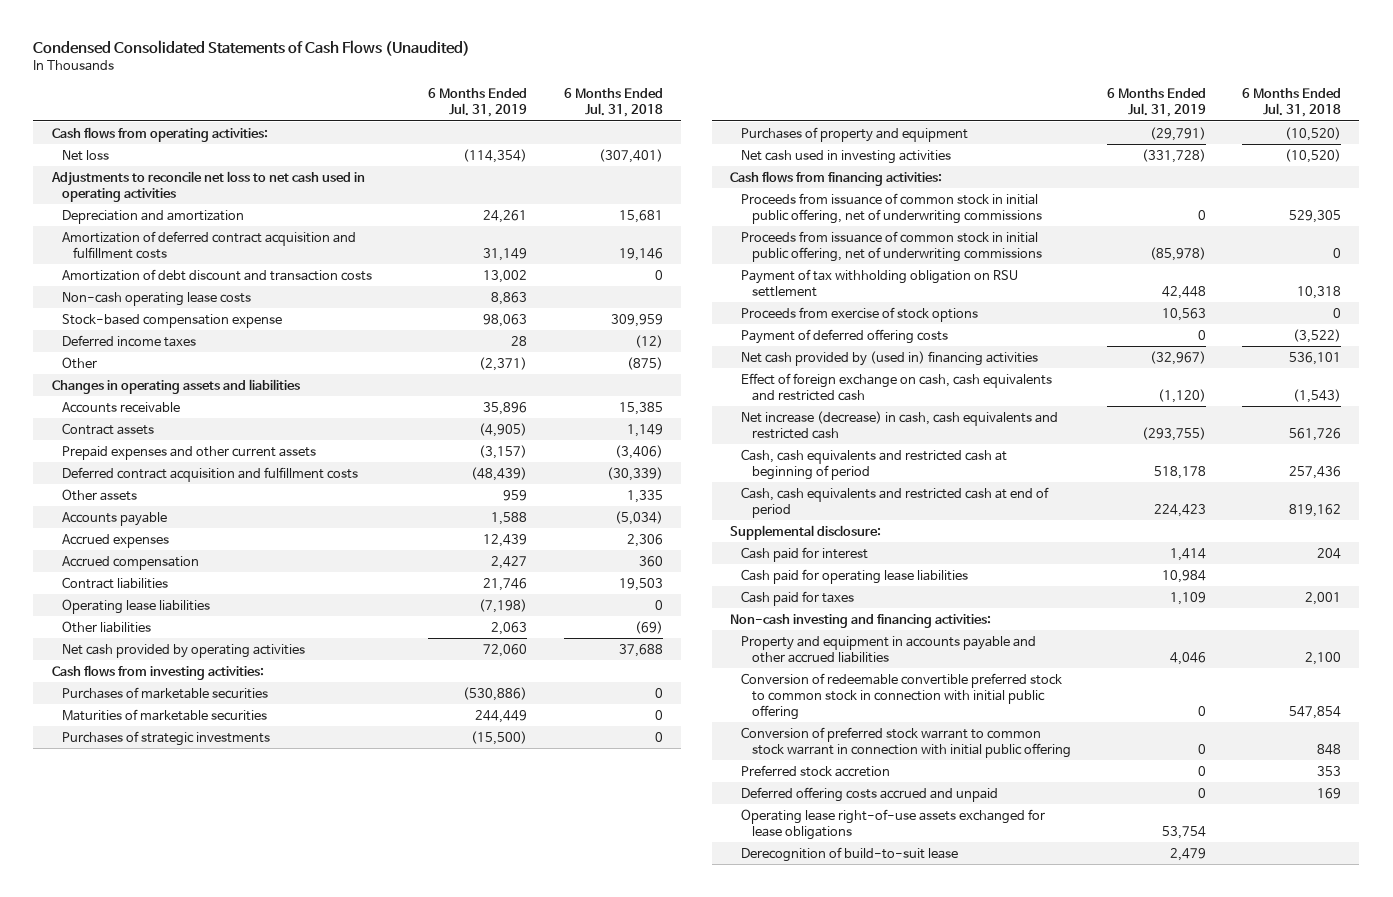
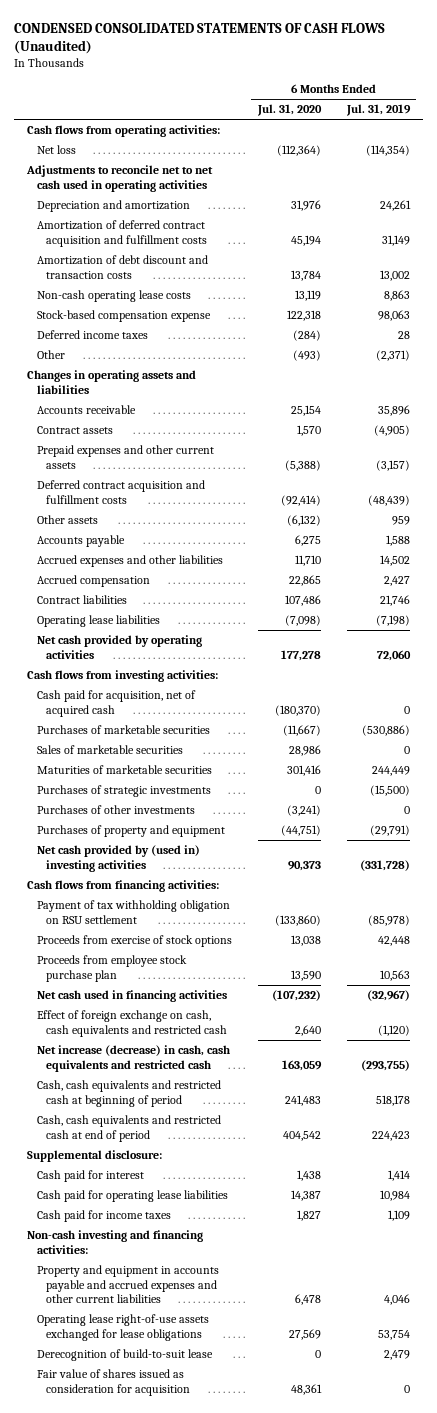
[33,39,471,56] Condensed Consolidated Statements of Cash Flows (Unaudited) -> [14,22,386,55] CONDENSED CONSOLIDATED STATEMENTS OF CASH FLOWS (Unaudited)
[563,88,663,118] 6 Months Ended Jul. 31, 2018 -> none
none -> [256,104,322,117] Jul. 31, 2020
[50,170,365,202] Adjustments to reconcile net loss to net cash used in operating activities -> [26,165,214,192] Adjustments to reconcile net to net cash used in operating activities
[62,533,170,548] Accrued expenses -> [36,555,223,568] Accrued expenses and other liabilities
[483,533,528,547] 12,439 -> [379,555,410,567] 14,502
[62,620,152,633] Other liabilities -> none
none -> [36,690,196,717] Cash paid for acquisition, net of acquired cash
none -> [36,745,183,755] Sales of marketable securities
none -> [36,805,195,815] Purchases of other investments
[740,149,951,164] Net cash used in investing activities -> [36,845,200,872] Net cash provided by (used in) investing activities
[740,192,1042,224] Proceeds from issuance of common stock in initial public offering, net of underwriting commissions -> none
[740,328,948,344] Payment of deferred offering costs -> none
[740,230,1042,262] Proceeds from issuance of common stock in initial public offering, net of underwriting commissions -> [36,900,230,924] Payment of tax withholding obligation on RSU settlement
[740,268,1018,297] Payment of tax withholding obligation on RSU settlement -> [36,935,232,948] Proceeds from exercise of stock options
[740,306,978,322] Proceeds from exercise of stock options -> [36,955,187,982] Proceeds from employee stock purchase plan
[740,350,1038,366] Net cash provided by (used in) financing activities -> [36,990,227,1003] Net cash used in financing activities
[740,590,854,606] Cash paid for taxes -> [36,1210,171,1223] Cash paid for income taxes
[740,672,1062,720] Conversion of redeemable convertible preferred stock to common stock in connection with initial public offering -> none
[740,726,1071,758] Conversion of preferred stock warrant to common stock warrant in connection with initial public offering -> none
[740,764,890,777] Preferred stock accretion -> none
[740,786,998,802] Deferred offering costs accrued and unpaid -> none
[740,635,1036,663] Property and equipment in accounts payable and other accrued liabilities -> [36,1265,219,1304] Property and equipment in accounts payable and accrued expenses and other current liabilities
none -> [36,1369,190,1396] Fair value of shares issued as consideration for acquisition

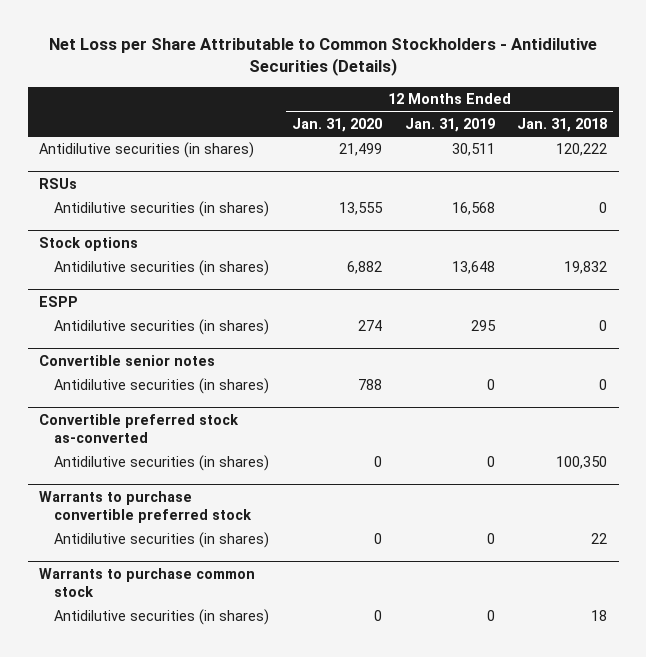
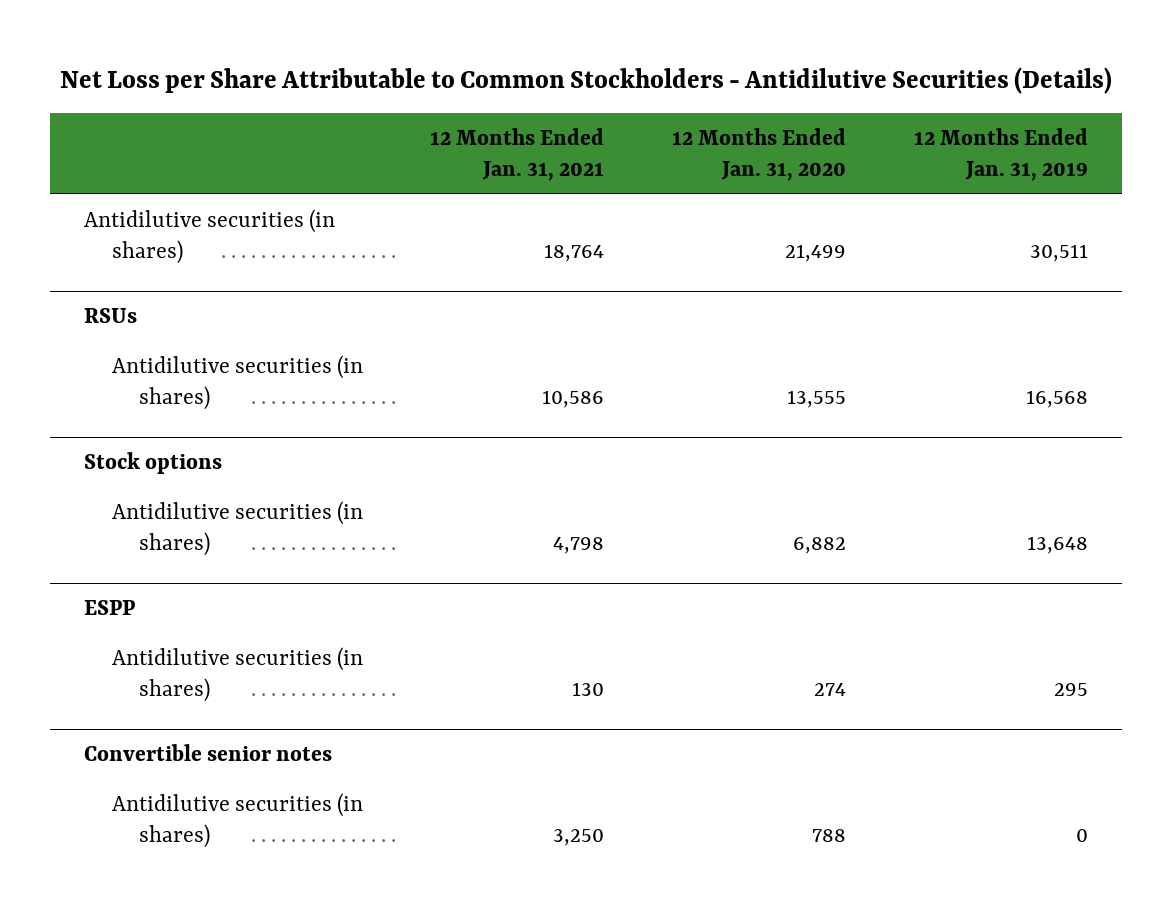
[517,117,608,132] Jan. 31, 2018 -> none
none -> [430,128,605,181] 12 Months Ended Jan. 31, 2021
[39,413,240,444] Convertible preferred stock as-converted -> none
[54,455,270,472] Antidilutive securities (in shares) -> none
[39,490,253,524] Warrants to purchase convertible preferred stock -> none
[54,532,270,549] Antidilutive securities (in shares) -> none
[39,567,256,598] Warrants to purchase common stock -> none
[54,609,270,626] Antidilutive securities (in shares) -> none

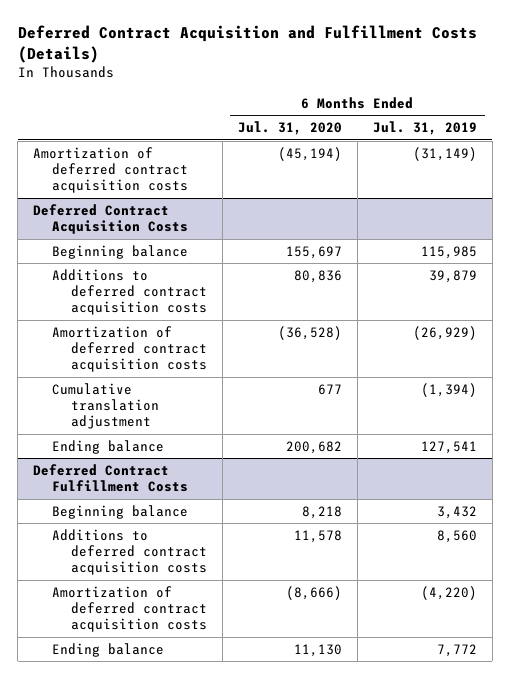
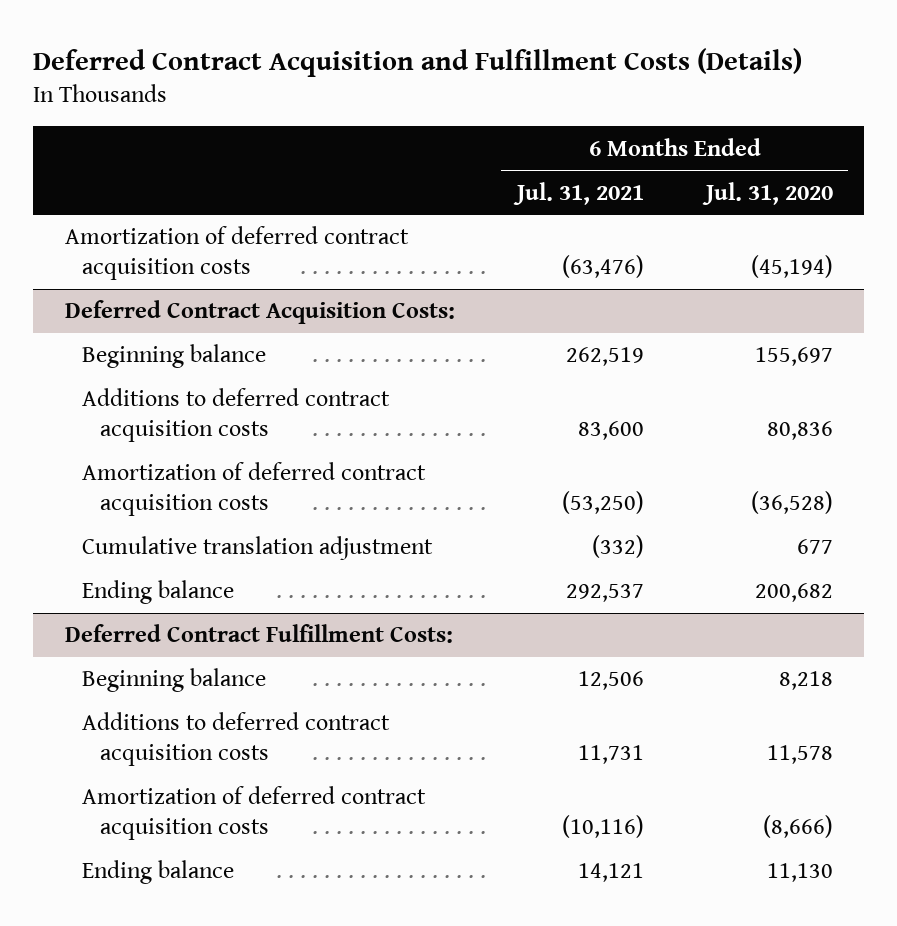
[372,121,477,136] Jul. 31, 2019 -> none
none -> [512,181,644,205] Jul. 31, 2021
[33,203,188,235] Deferred Contract Acquisition Costs -> [64,300,455,325] Deferred Contract Acquisition Costs:
[33,463,188,493] Deferred Contract Fulfillment Costs -> [64,624,453,644] Deferred Contract Fulfillment Costs:

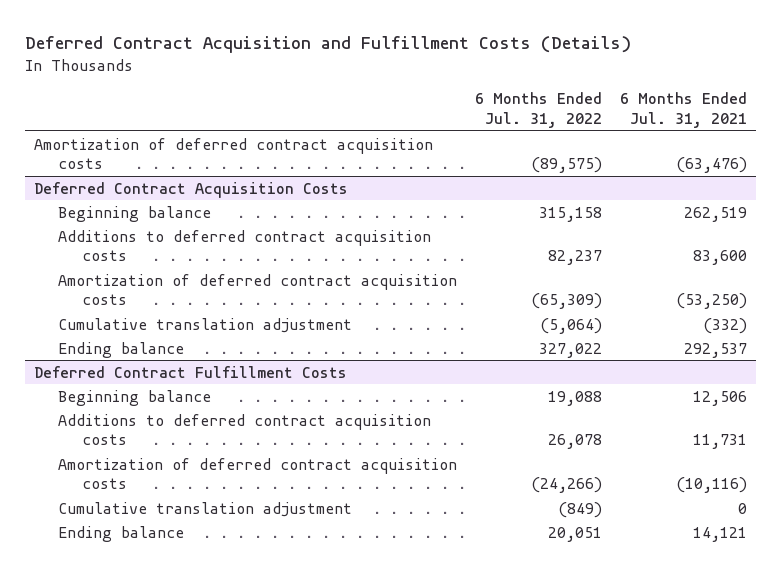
[701,181,833,205] Jul. 31, 2020 -> none
none -> [474,92,602,128] 6 Months Ended Jul. 31, 2022
[64,300,455,325] Deferred Contract Acquisition Costs: -> [33,181,348,198] Deferred Contract Acquisition Costs
[64,624,453,644] Deferred Contract Fulfillment Costs: -> [33,365,347,378] Deferred Contract Fulfillment Costs
none -> [57,501,352,517] Cumulative translation adjustment

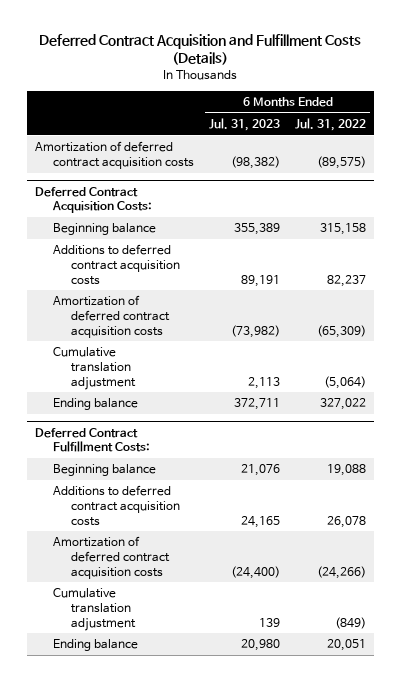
[619,92,747,128] 6 Months Ended Jul. 31, 2021 -> none
none -> [209,118,281,132] Jul. 31, 2023
[33,181,348,198] Deferred Contract Acquisition Costs -> [34,186,152,214] Deferred Contract Acquisition Costs:
[33,365,347,378] Deferred Contract Fulfillment Costs -> [34,427,150,453] Deferred Contract Fulfillment Costs:

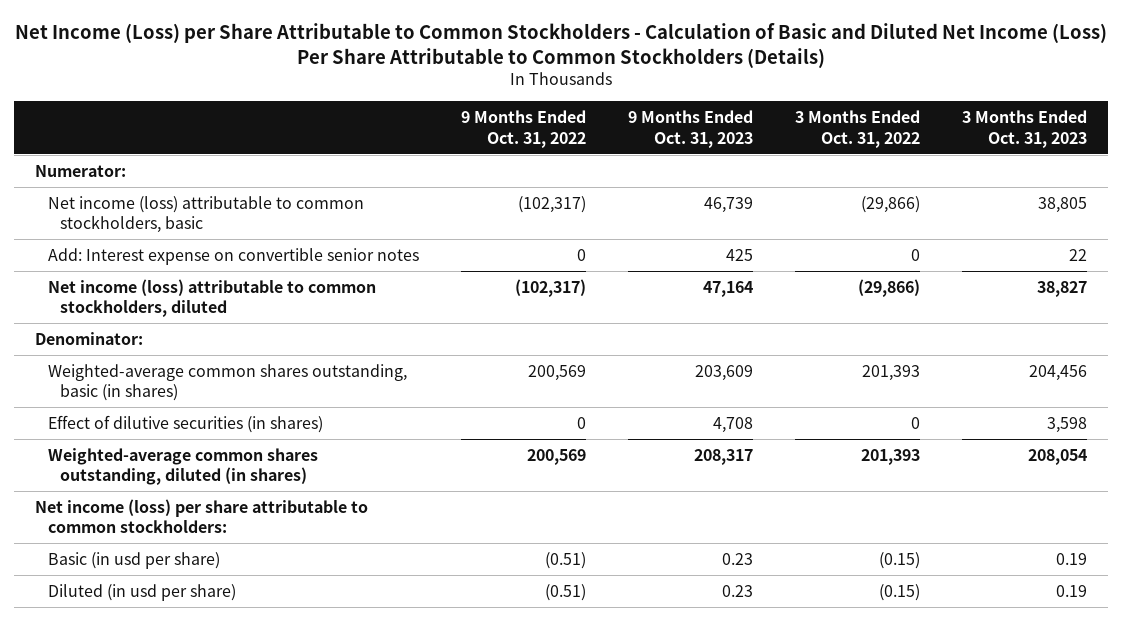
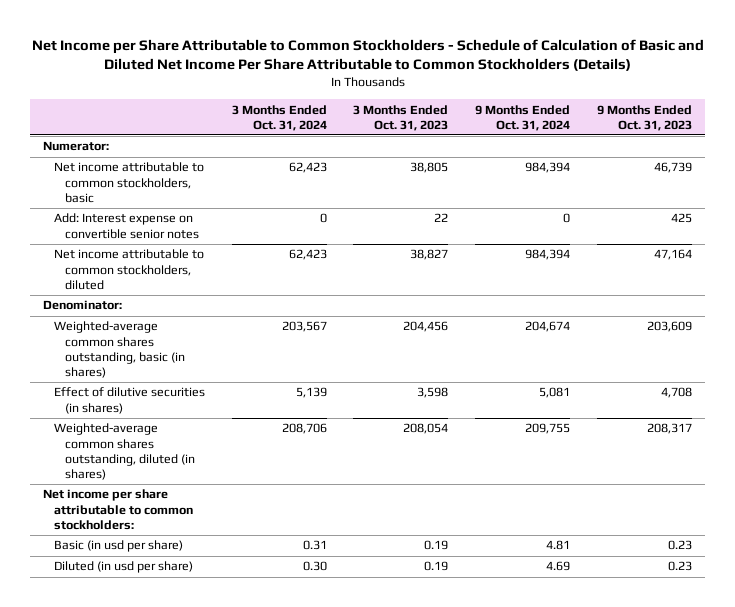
[14,22,1107,68] Net Income (Loss) per Share Attributable to Common Stockholders - Calculation of Basic and Diluted Net Income (Loss) Per Share Attributable to Common Stockholders (Details) -> [31,38,704,72] Net Income per Share Attributable to Common Stockholders - Schedule of Calculation of Basic and Diluted Net Income Per Share Attributable to Common Stockholders (Details)
[460,110,586,148] 9 Months Ended Oct. 31, 2022 -> none
[795,110,921,148] 3 Months Ended Oct. 31, 2022 -> none
none -> [231,104,327,131] 3 Months Ended Oct. 31, 2024
none -> [475,104,571,131] 9 Months Ended Oct. 31, 2024
[47,196,364,234] Net income (loss) attributable to common stockholders, basic -> [53,162,204,203] Net income attributable to common stockholders, basic
[47,279,376,318] Net income (loss) attributable to common stockholders, diluted -> [53,249,204,290] Net income attributable to common stockholders, diluted
[34,499,368,534] Net income (loss) per share attributable to common stockholders: -> [43,489,193,530] Net income per share attributable to common stockholders:

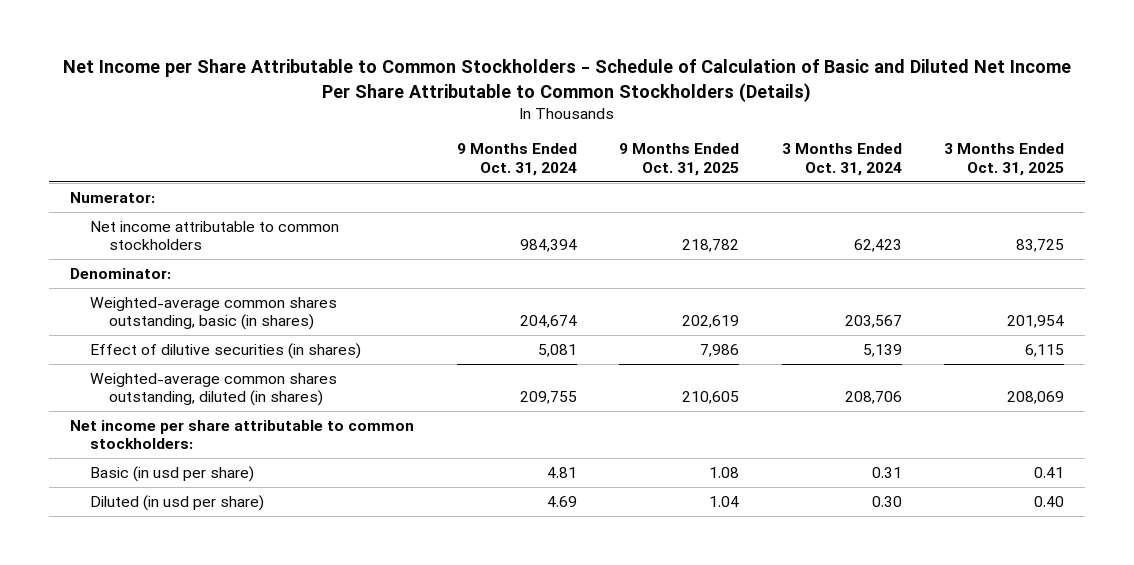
[353,104,449,131] 3 Months Ended Oct. 31, 2023 -> none
[596,104,692,131] 9 Months Ended Oct. 31, 2023 -> none
none -> [619,143,740,176] 9 Months Ended Oct. 31, 2025
none -> [943,143,1064,176] 3 Months Ended Oct. 31, 2025
[53,213,199,239] Add: Interest expense on convertible senior notes -> none
[53,249,204,290] Net income attributable to common stockholders, diluted -> none
[53,162,204,203] Net income attributable to common stockholders, basic -> [89,221,339,251] Net income attributable to common stockholders

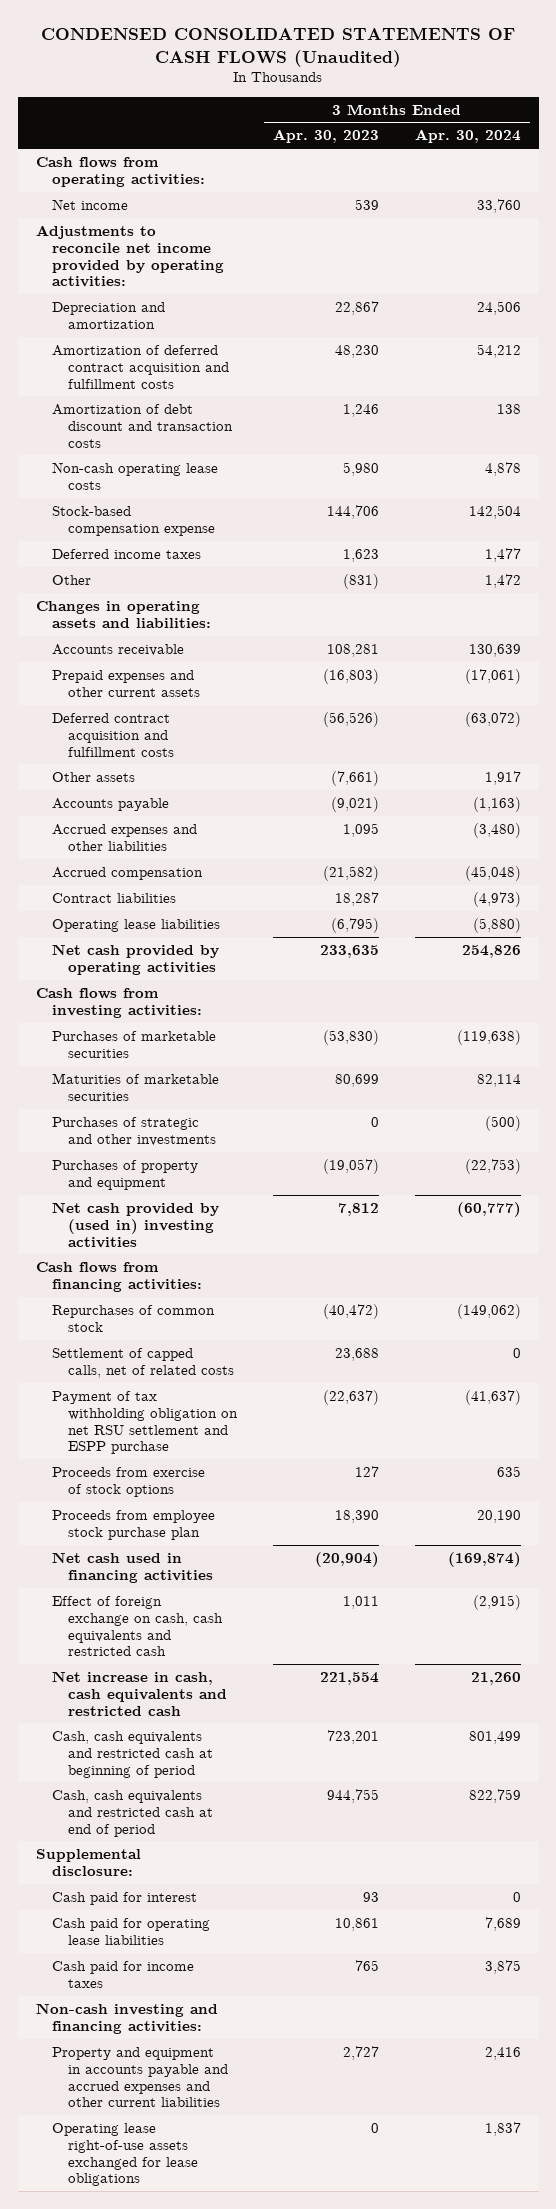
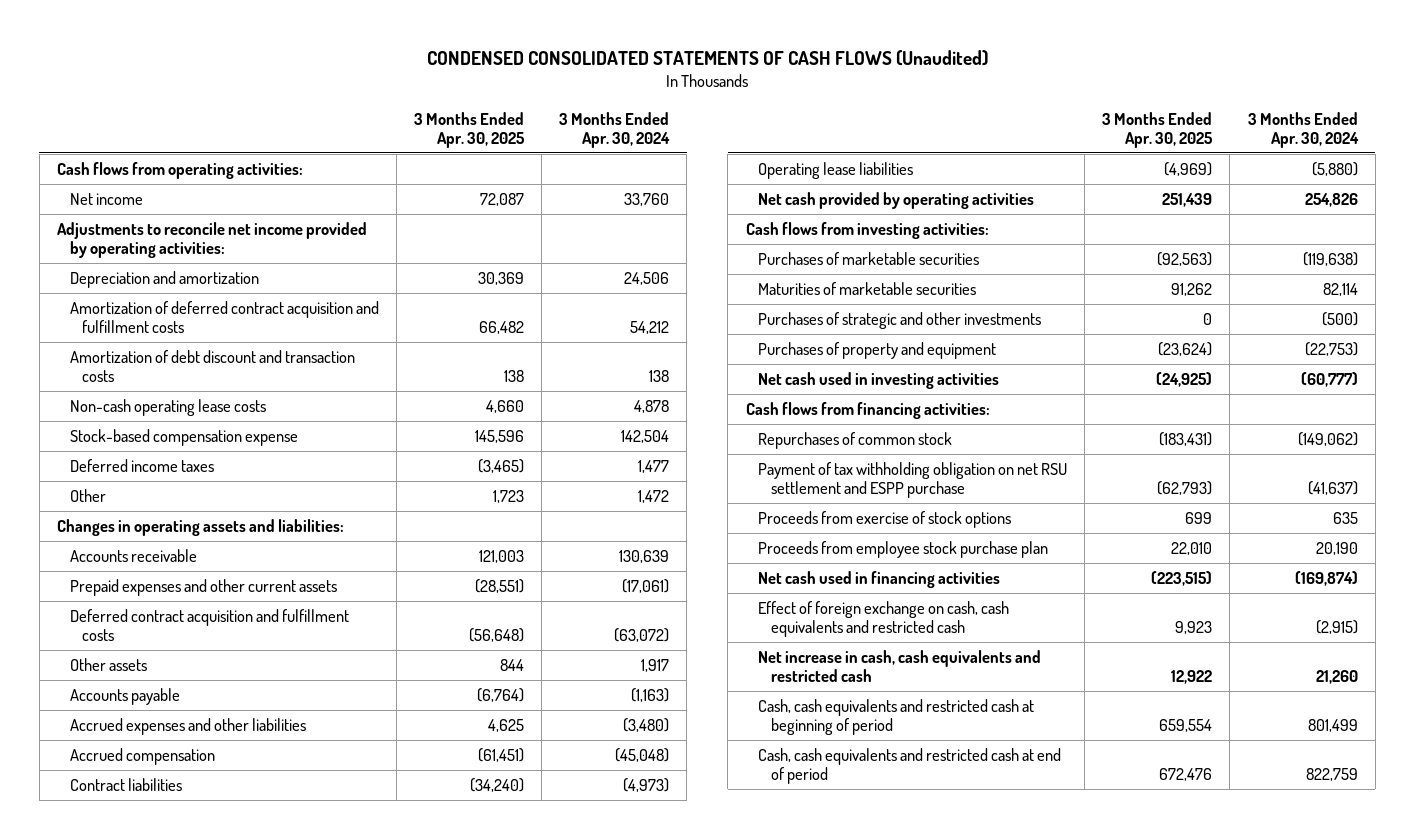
[272,129,379,144] Apr. 30, 2023 -> none
none -> [413,111,525,149] 3 Months Ended Apr. 30, 2025
[51,1201,219,1248] Net cash provided by (used in) investing activities -> [758,371,1000,389] Net cash used in investing activities
[51,1347,234,1378] Settlement of capped calls, net of related costs -> none
[35,1848,141,1876] Supplemental disclosure: -> none
[51,1891,197,1905] Cash paid for interest -> none
[51,1917,210,1945] Cash paid for operating lease liabilities -> none
[51,1960,194,1988] Cash paid for income taxes -> none
[35,2002,218,2034] Non-cash investing and financing activities: -> none
[51,2046,228,2108] Property and equipment in accounts payable and accrued expenses and other current liabilities -> none
[51,2122,198,2187] Operating lease right-of-use assets exchanged for lease obligations -> none

